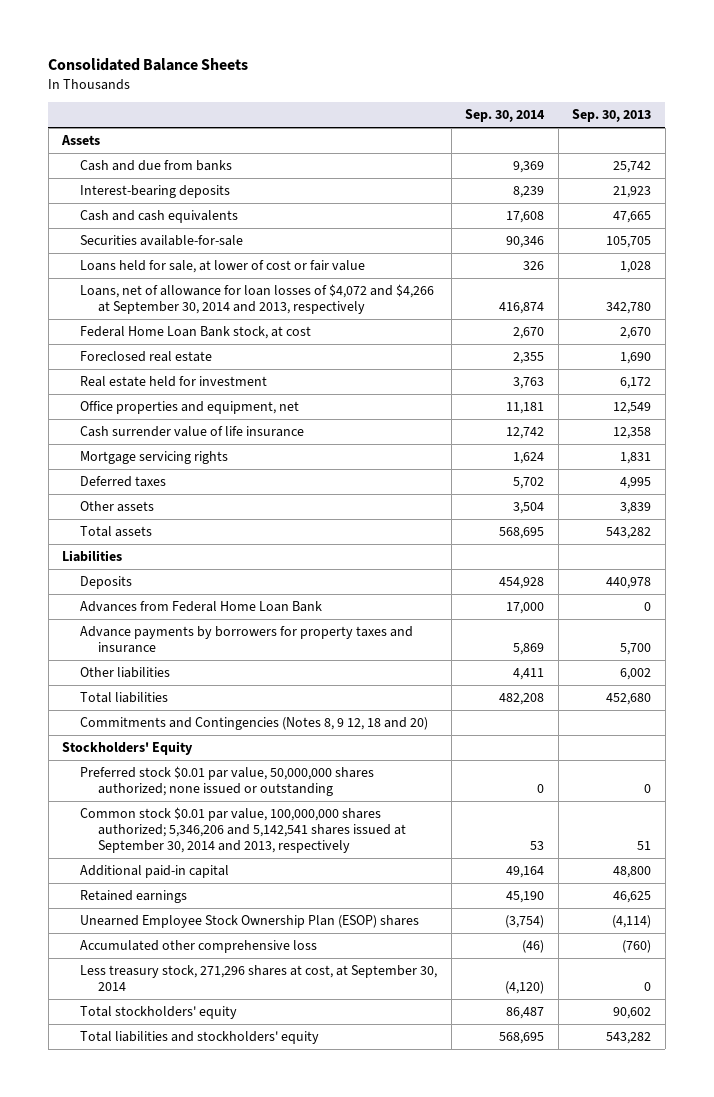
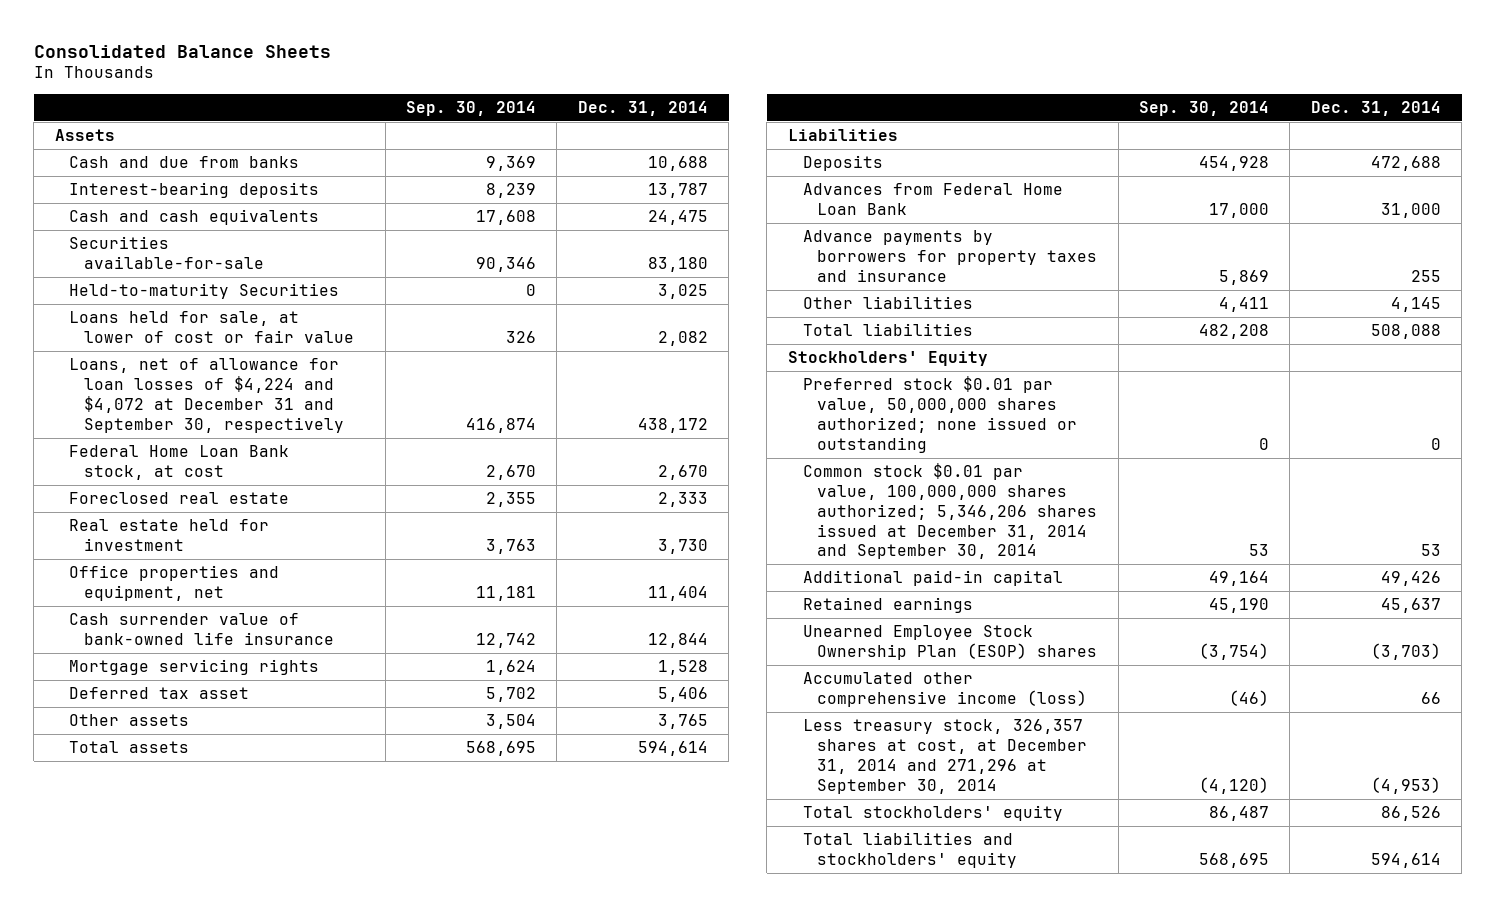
[572,109,652,123] Sep. 30, 2013 -> none
none -> [577,100,708,116] Dec. 31, 2014
none -> [69,283,340,300] Held-to-maturity Securities
[80,283,435,315] Loans, net of allowance for loan losses of $4,072 and $4,266 at September 30, 2014 and 2013, respectively -> [69,358,345,433] Loans, net of allowance for loan losses of $4,224 and $4,072 at December 31 and September 30, respectively
[80,425,305,437] Cash surrender value of life insurance -> [69,613,335,646] Cash surrender value of bank-owned life insurance
[80,475,167,487] Deferred taxes -> [69,687,250,700] Deferred tax asset
[80,716,429,730] Commitments and Contingencies (Notes 8, 9 12, 18 and 20) -> none
[80,806,407,854] Common stock $0.01 par value, 100,000,000 shares authorized; 5,346,206 and 5,142,541 shares issued at September 30, 2014 and 2013, respectively -> [802,463,1098,560] Common stock $0.01 par value, 100,000,000 shares authorized; 5,346,206 shares issued at December 31, 2014 and September 30, 2014
[80,939,318,953] Accumulated other comprehensive loss -> [802,672,1088,708] Accumulated other comprehensive income (loss)
[80,964,438,992] Less treasury stock, 271,296 shares at cost, at September 30, 2014 -> [802,719,1088,794] Less treasury stock, 326,357 shares at cost, at December 31, 2014 and 271,296 at September 30, 2014

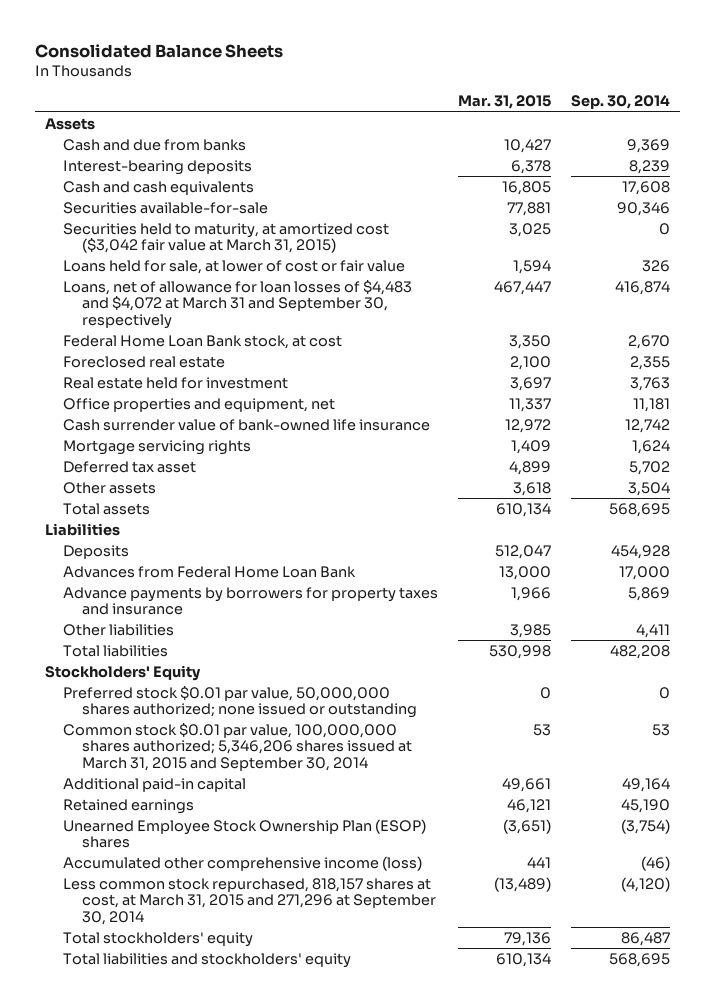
[577,100,708,116] Dec. 31, 2014 -> none
none -> [458,95,552,110] Mar. 31, 2015
[69,283,340,300] Held-to-maturity Securities -> [63,222,390,254] Securities held to maturity, at amortized cost ($3,042 fair value at March 31, 2015)
[69,358,345,433] Loans, net of allowance for loan losses of $4,224 and $4,072 at December 31 and September 30, respectively -> [63,279,413,329] Loans, net of allowance for loan losses of $4,483 and $4,072 at March 31 and September 30, respectively
[802,463,1098,560] Common stock $0.01 par value, 100,000,000 shares authorized; 5,346,206 shares issued at December 31, 2014 and September 30, 2014 -> [63,722,412,771] Common stock $0.01 par value, 100,000,000 shares authorized; 5,346,206 shares issued at March 31, 2015 and September 30, 2014
[802,719,1088,794] Less treasury stock, 326,357 shares at cost, at December 31, 2014 and 271,296 at September 30, 2014 -> [63,877,436,925] Less common stock repurchased, 818,157 shares at cost, at March 31, 2015 and 271,296 at September 30, 2014

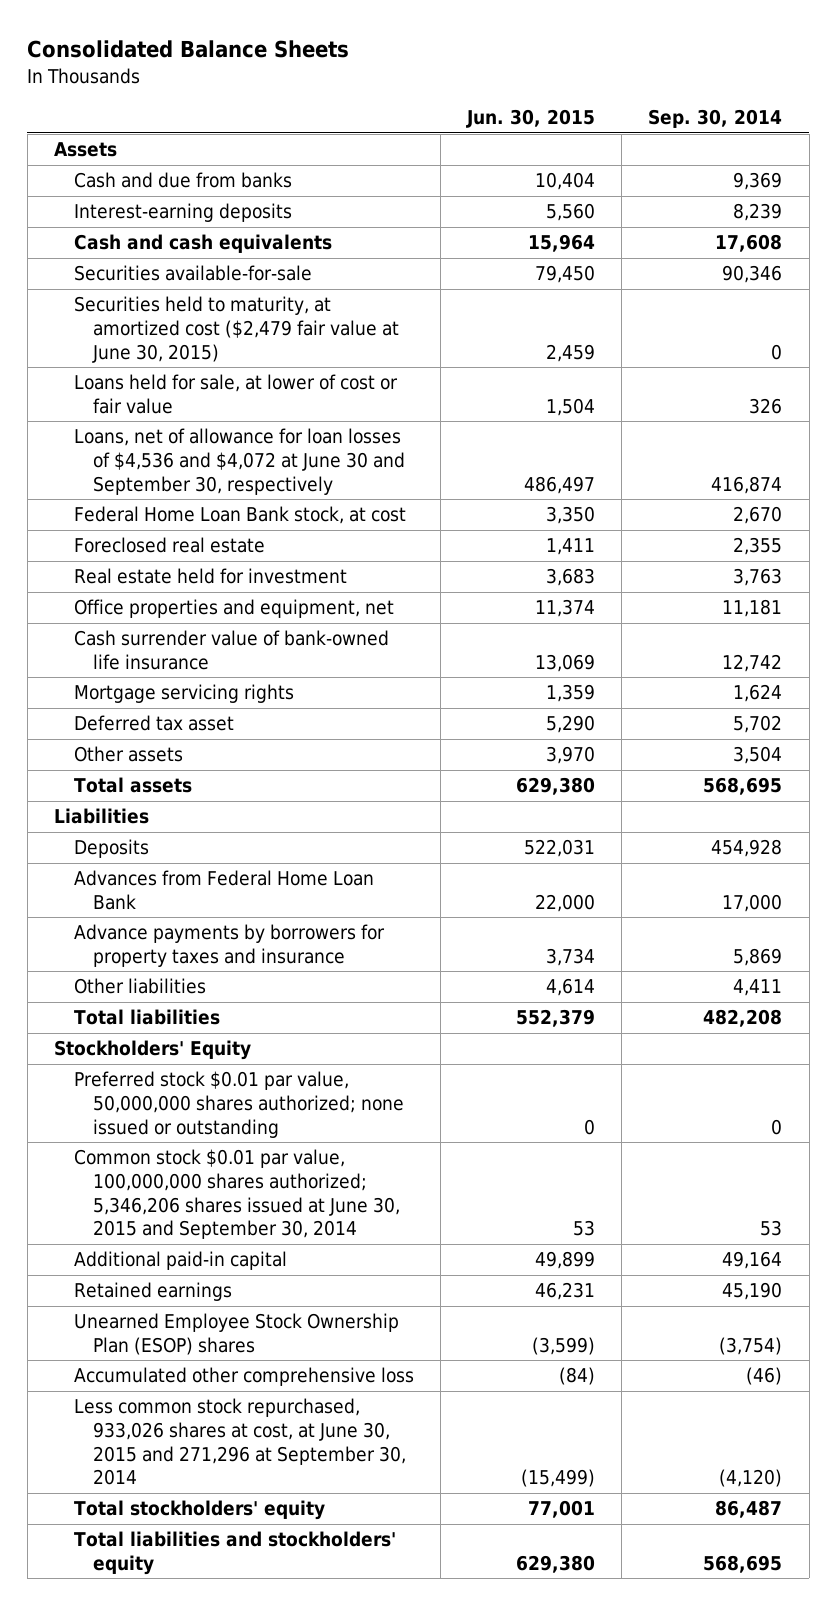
[458,95,552,110] Mar. 31, 2015 -> none
none -> [466,109,596,129] Jun. 30, 2015
[63,159,253,175] Interest-bearing deposits -> [73,203,292,223] Interest-earning deposits
[63,222,390,254] Securities held to maturity, at amortized cost ($3,042 fair value at March 31, 2015) -> [73,296,400,363] Securities held to maturity, at amortized cost ($2,479 fair value at June 30, 2015)
[63,279,413,329] Loans, net of allowance for loan losses of $4,483 and $4,072 at March 31 and September 30, respectively -> [73,428,406,495] Loans, net of allowance for loan losses of $4,536 and $4,072 at June 30 and September 30, respectively
[63,722,412,771] Common stock $0.01 par value, 100,000,000 shares authorized; 5,346,206 shares issued at March 31, 2015 and September 30, 2014 -> [73,1149,401,1240] Common stock $0.01 par value, 100,000,000 shares authorized; 5,346,206 shares issued at June 30, 2015 and September 30, 2014
[63,855,423,871] Accumulated other comprehensive income (loss) -> [73,1367,414,1387] Accumulated other comprehensive loss
[63,877,436,925] Less common stock repurchased, 818,157 shares at cost, at March 31, 2015 and 271,296 at September 30, 2014 -> [73,1398,407,1486] Less common stock repurchased, 933,026 shares at cost, at June 30, 2015 and 271,296 at September 30, 2014

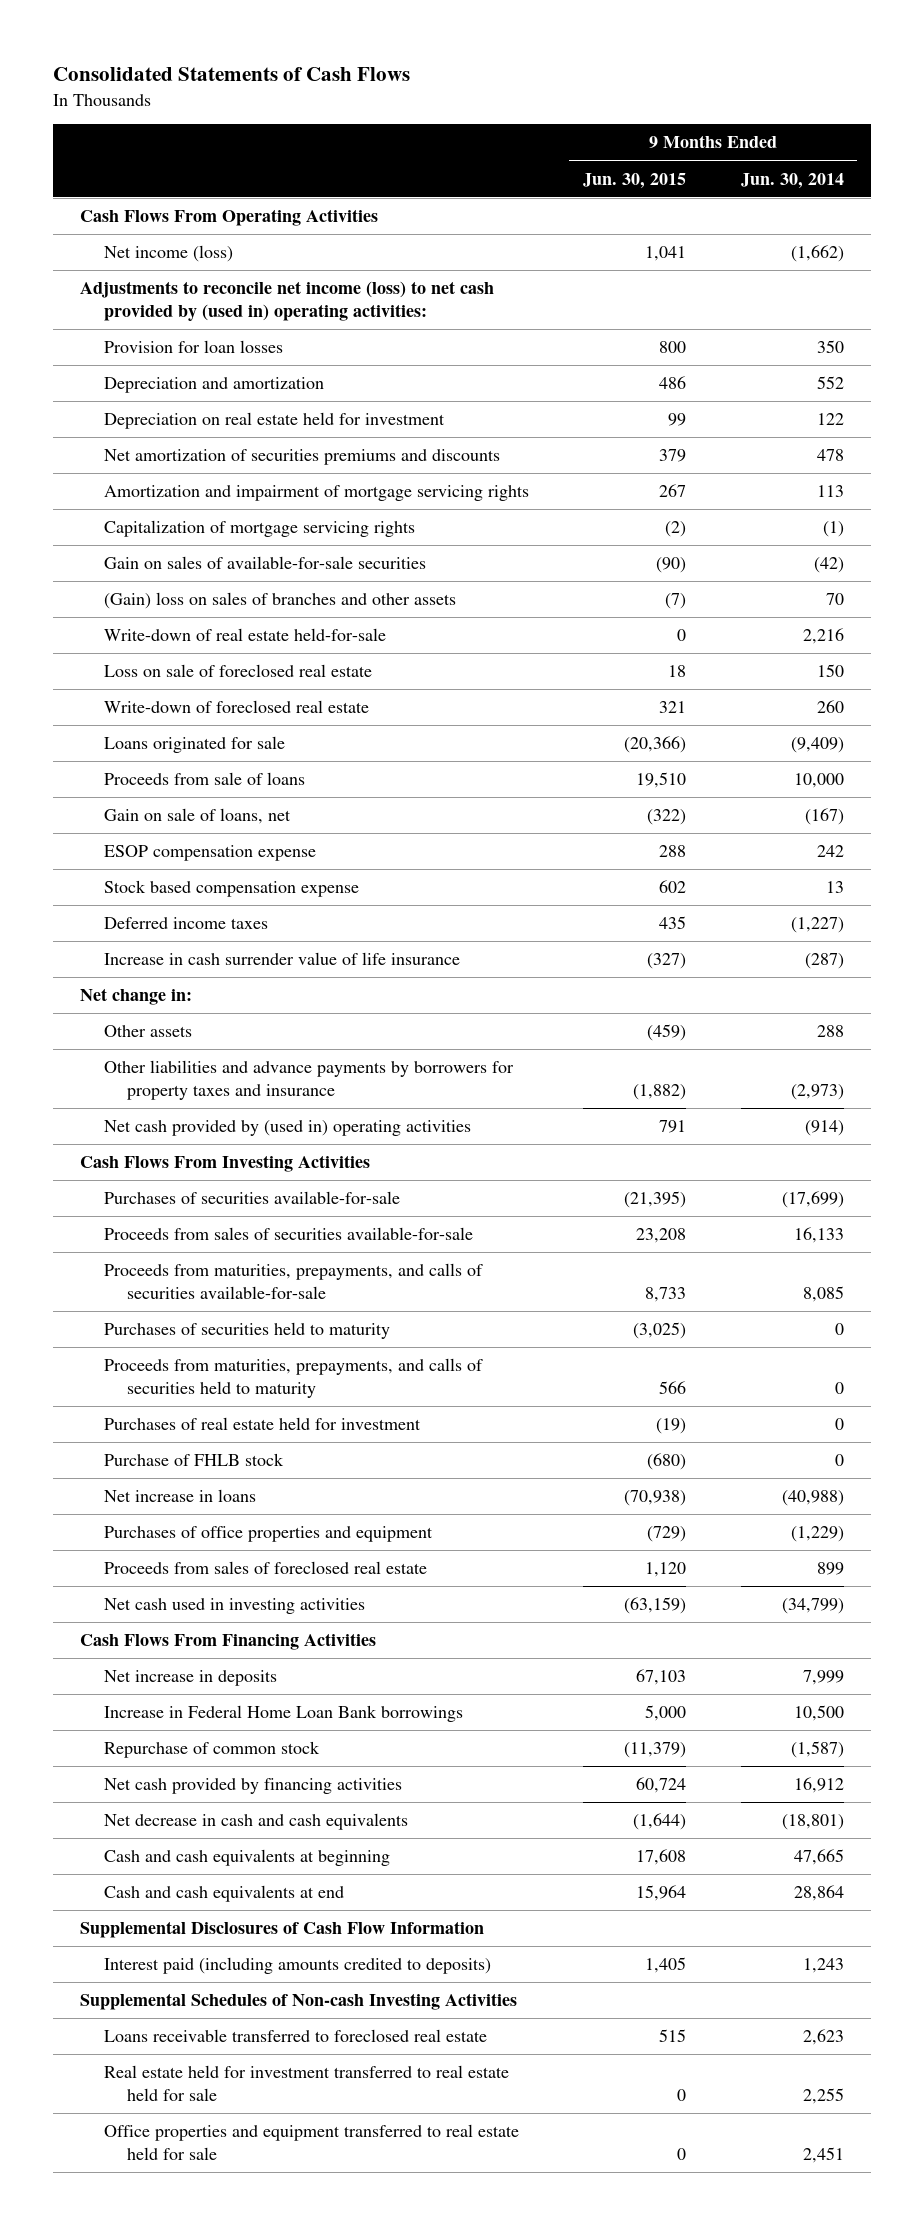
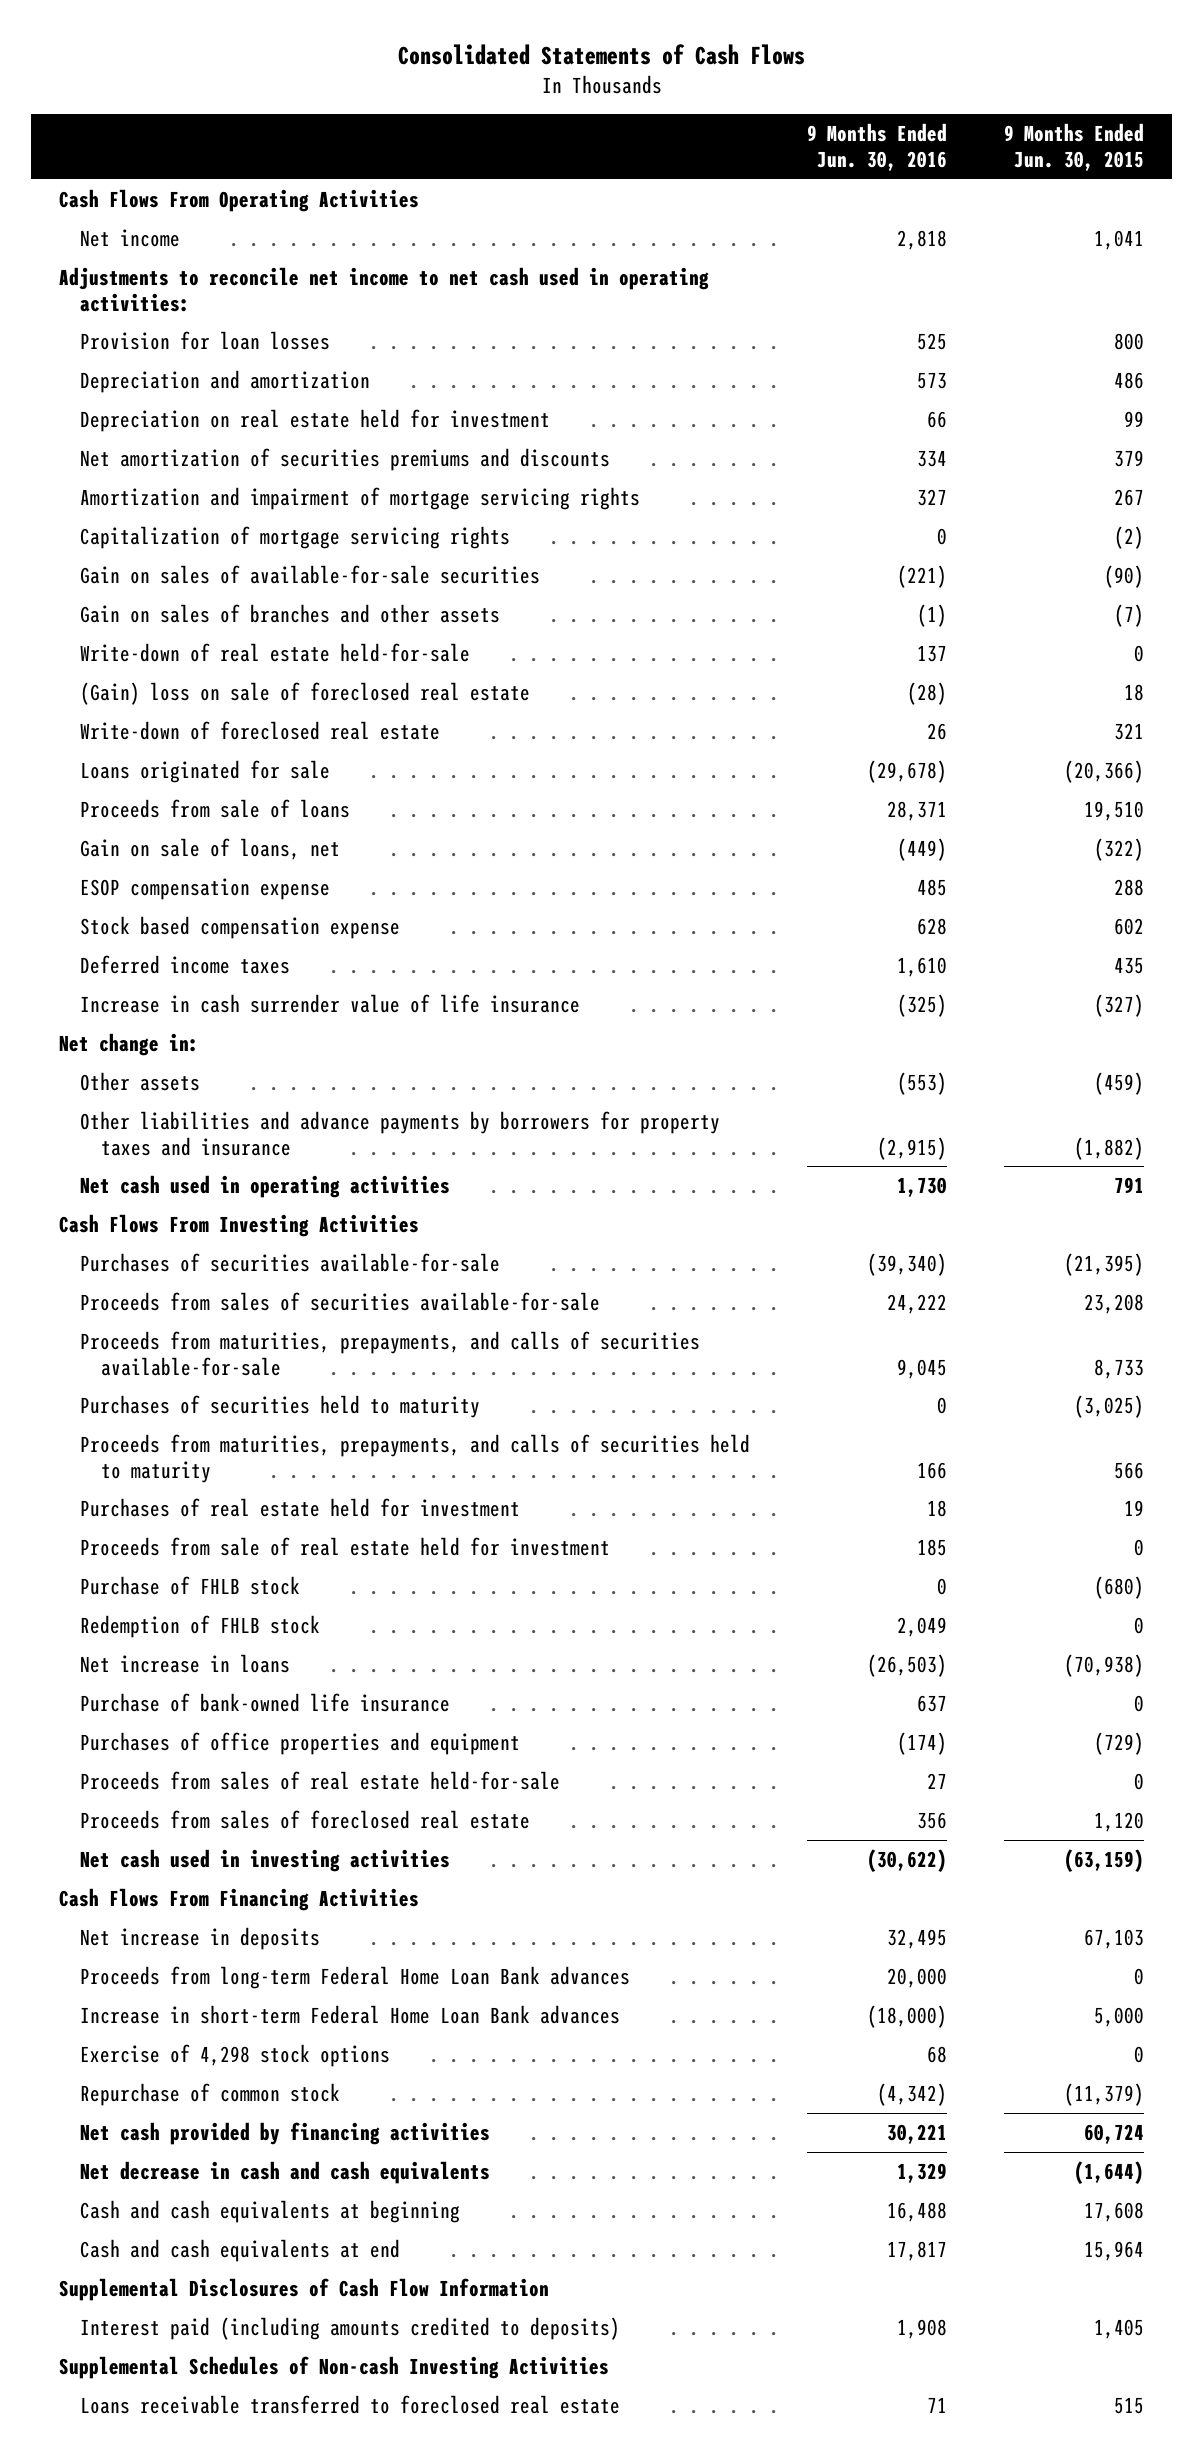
[740,172,844,189] Jun. 30, 2014 -> none
none -> [807,123,948,171] 9 Months Ended Jun. 30, 2016
[103,245,233,263] Net income (loss) -> [80,228,181,247] Net income
[80,281,495,322] Adjustments to reconcile net income (loss) to net cash provided by (used in) operating activities: -> [59,266,710,312] Adjustments to reconcile net income to net cash used in operating activities:
[103,592,456,610] (Gain) loss on sales of branches and other assets -> [80,603,501,623] Gain on sales of branches and other assets
[103,664,372,678] Loss on sale of foreclosed real estate -> [80,681,531,705] (Gain) loss on sale of foreclosed real estate
[103,1120,471,1137] Net cash provided by (used in) operating activities -> [80,1174,451,1198] Net cash used in operating activities
[656,1418,687,1435] (19) -> [1124,1499,1145,1516] 19
none -> [80,1536,611,1556] Proceeds from sale of real estate held for investment
none -> [80,1614,321,1638] Redemption of FHLB stock
none -> [80,1692,451,1712] Purchase of bank-owned life insurance
none -> [80,1770,561,1790] Proceeds from sales of real estate held-for-sale
none -> [80,1965,631,1989] Proceeds from long-term Federal Home Loan Bank advances
[103,1705,463,1723] Increase in Federal Home Loan Bank borrowings -> [80,2004,621,2024] Increase in short-term Federal Home Loan Bank advances
none -> [80,2043,391,2067] Exercise of 4,298 stock options
[103,2065,509,2102] Real estate held for investment transferred to real estate held for sale -> none
[103,2124,519,2161] Office properties and equipment transferred to real estate held for sale -> none

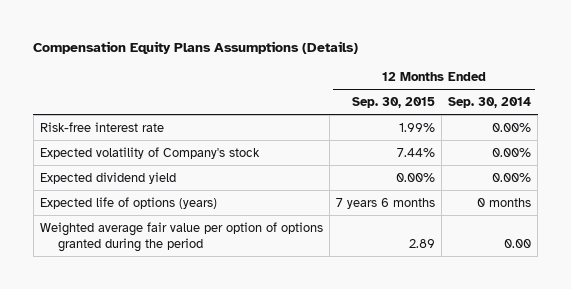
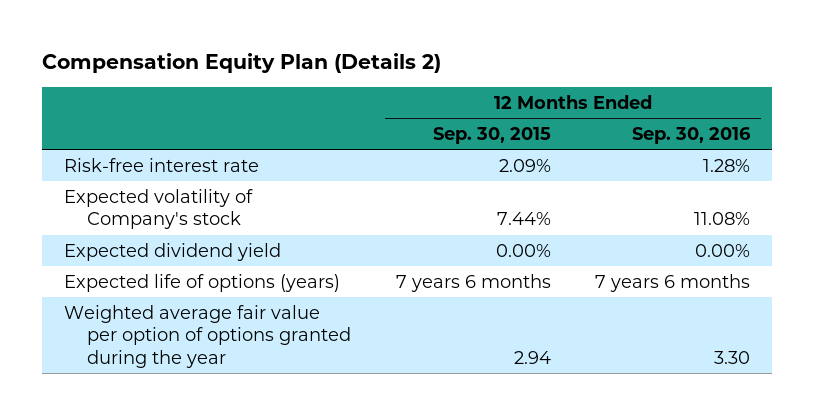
[33,41,359,55] Compensation Equity Plans Assumptions (Details) -> [41,53,441,74] Compensation Equity Plan (Details 2)
[448,97,532,109] Sep. 30, 2014 -> none
none -> [632,127,752,145] Sep. 30, 2016
[399,122,436,132] 1.99% -> [498,158,551,172] 2.09%
[39,221,323,252] Weighted average fair value per option of options granted during the period -> [63,304,352,368] Weighted average fair value per option of options granted during the year
[409,238,436,248] 2.89 -> [513,350,551,364] 2.94

